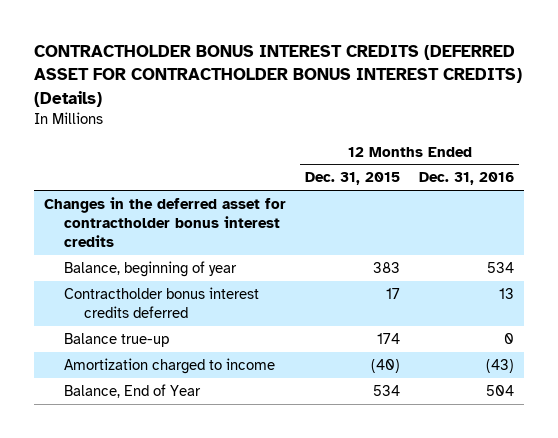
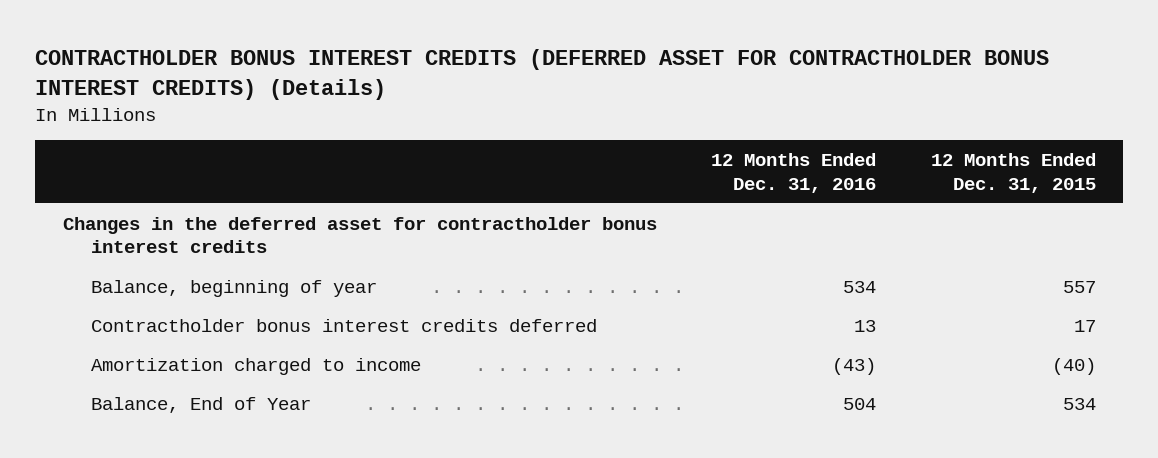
[372,261,400,273] 383 -> [1062,280,1096,293] 557
[63,332,169,347] Balance true-up -> none

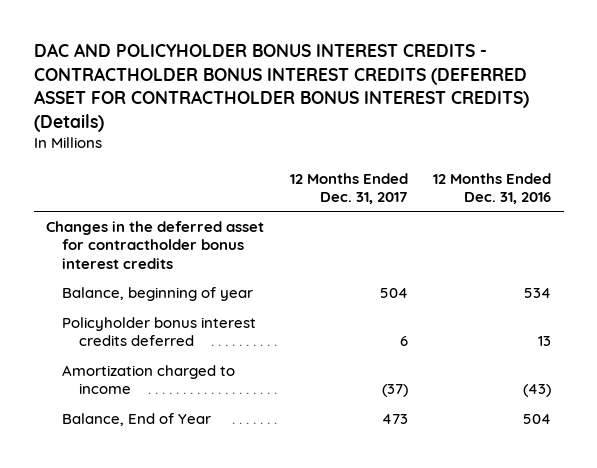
[35,49,1050,100] CONTRACTHOLDER BONUS INTEREST CREDITS (DEFERRED ASSET FOR CONTRACTHOLDER BONUS INTEREST CREDITS) (Details) -> [33,43,529,132] DAC AND POLICYHOLDER BONUS INTEREST CREDITS - CONTRACTHOLDER BONUS INTEREST CREDITS (DEFERRED ASSET FOR CONTRACTHOLDER BONUS INTEREST CREDITS) (Details)
[930,152,1096,193] 12 Months Ended Dec. 31, 2015 -> none
none -> [289,172,408,204] 12 Months Ended Dec. 31, 2017
[91,318,598,332] Contractholder bonus interest credits deferred -> [62,317,257,347] Policyholder bonus interest credits deferred

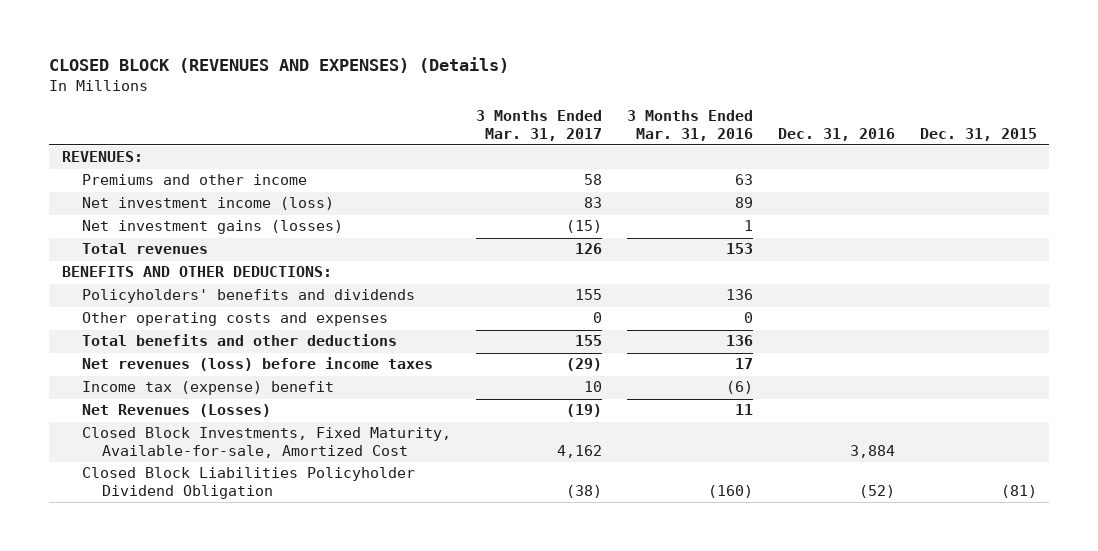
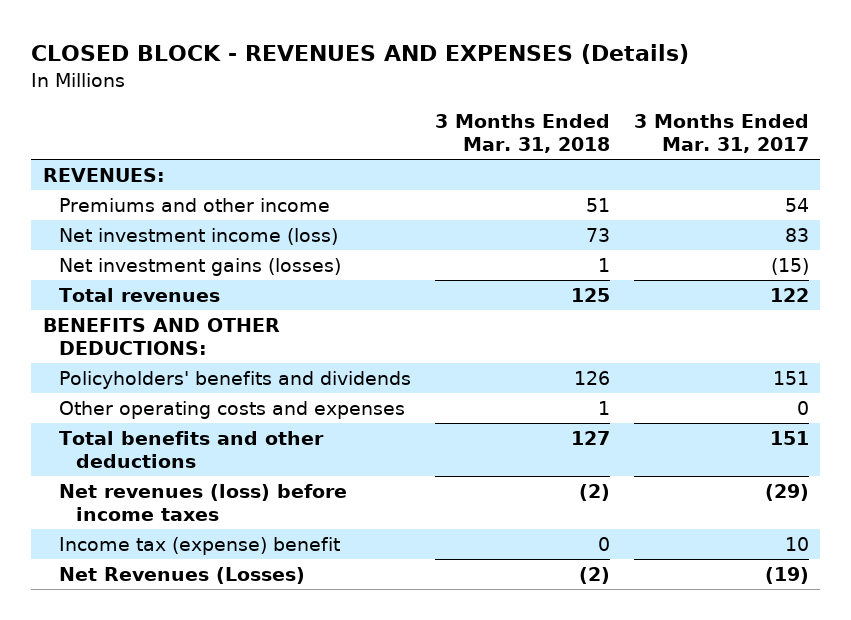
[49,57,510,74] CLOSED BLOCK (REVENUES AND EXPENSES) (Details) -> [31,43,690,64] CLOSED BLOCK - REVENUES AND EXPENSES (Details)
[626,110,753,141] 3 Months Ended Mar. 31, 2016 -> none
[777,127,895,141] Dec. 31, 2016 -> none
[919,127,1037,141] Dec. 31, 2015 -> none
none -> [434,113,610,154] 3 Months Ended Mar. 31, 2018
[583,174,602,186] 58 -> [784,198,809,213] 54
[574,243,602,255] 126 -> [769,288,809,303] 122
[574,289,602,301] 155 -> [772,371,809,386] 151
[574,335,602,347] 155 -> [769,431,809,446] 151
[81,427,451,458] Closed Block Investments, Fixed Maturity, Available-for-sale, Amortized Cost -> none
[81,467,415,499] Closed Block Liabilities Policyholder Dividend Obligation -> none

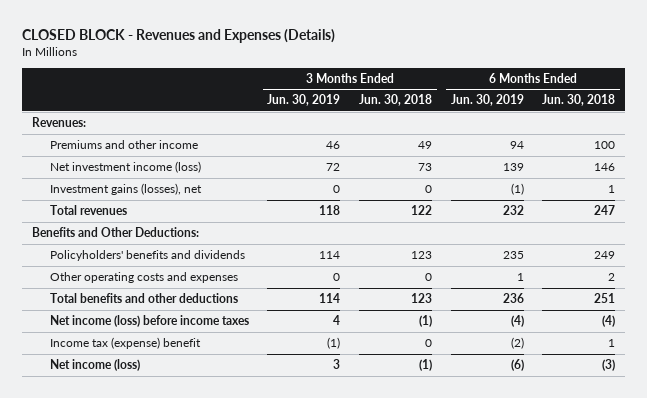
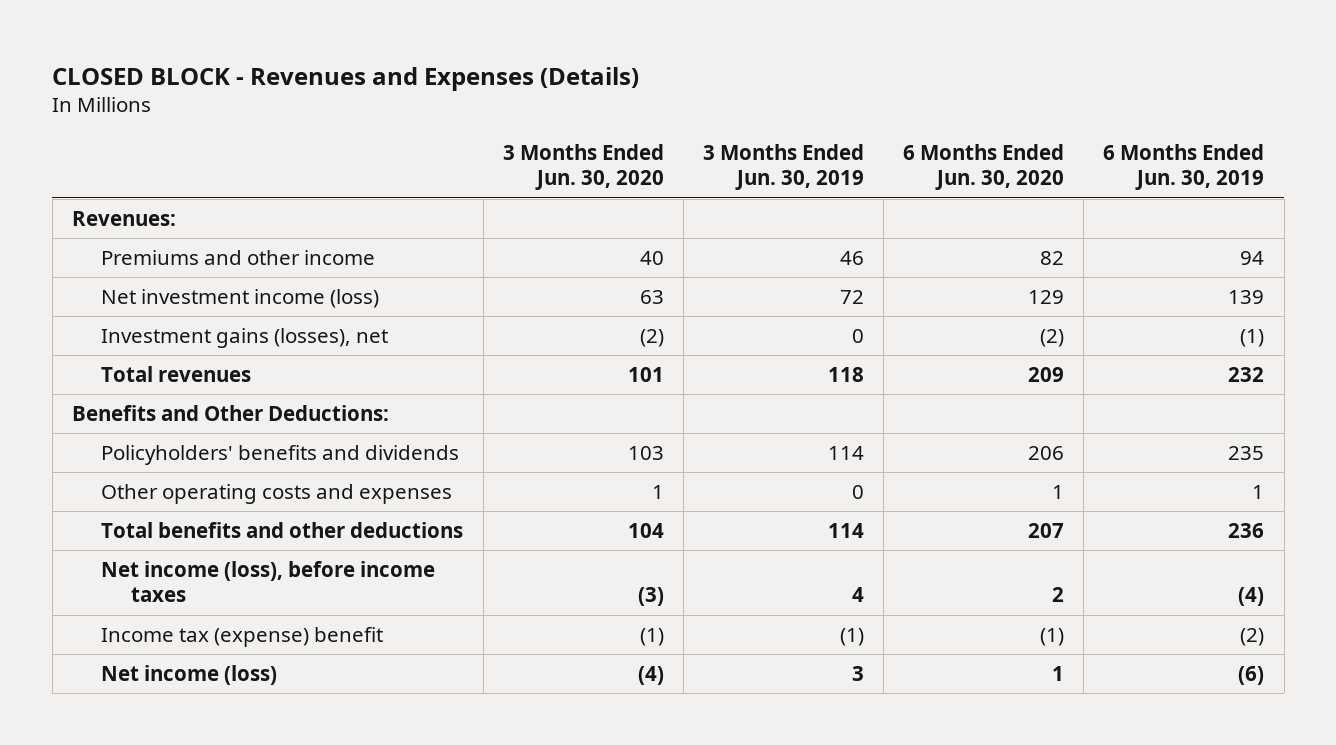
[358,94,432,107] Jun. 30, 2018 -> none
[542,94,616,107] Jun. 30, 2018 -> none
none -> [502,144,664,191] 3 Months Ended Jun. 30, 2020
none -> [903,144,1065,191] 6 Months Ended Jun. 30, 2020
[49,315,249,328] Net income (loss) before income taxes -> [101,561,436,603] Net income (loss), before income taxes

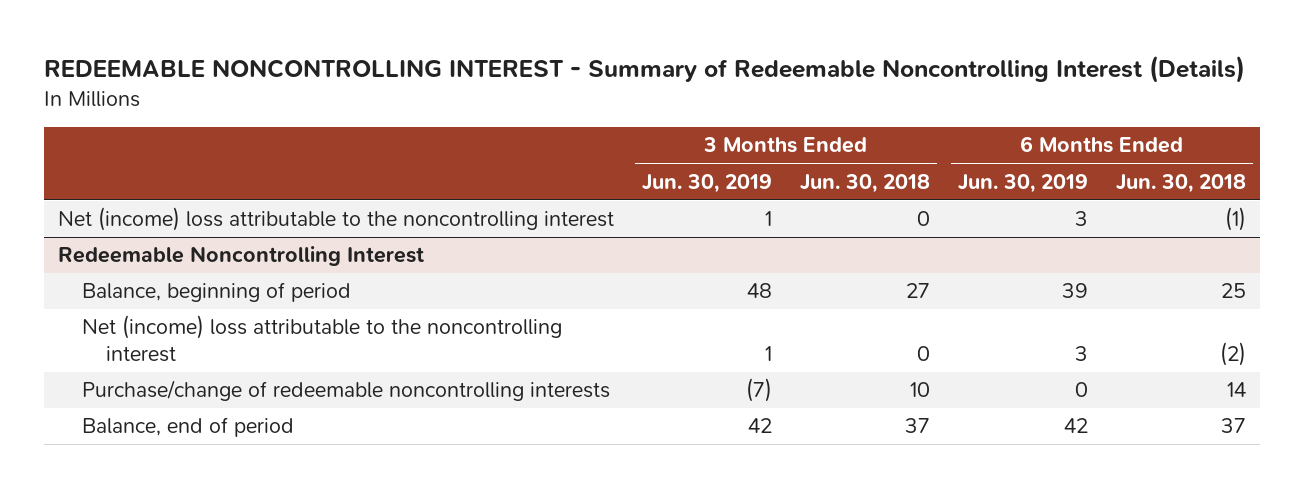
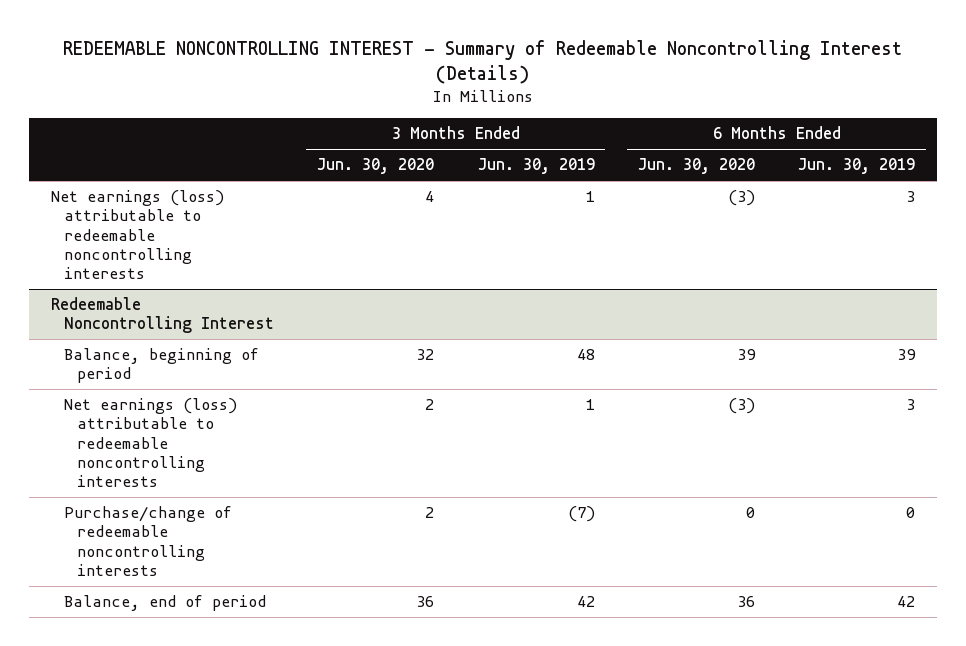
[799,173,930,193] Jun. 30, 2018 -> none
[1116,173,1247,193] Jun. 30, 2018 -> none
none -> [317,158,435,175] Jun. 30, 2020
none -> [637,158,755,175] Jun. 30, 2020
[57,207,614,232] Net (income) loss attributable to the noncontrolling interest -> [51,190,225,280] Net earnings (loss) attributable to redeemable noncontrolling interests
[81,315,562,362] Net (income) loss attributable to the noncontrolling interest -> [63,398,237,488] Net earnings (loss) attributable to redeemable noncontrolling interests

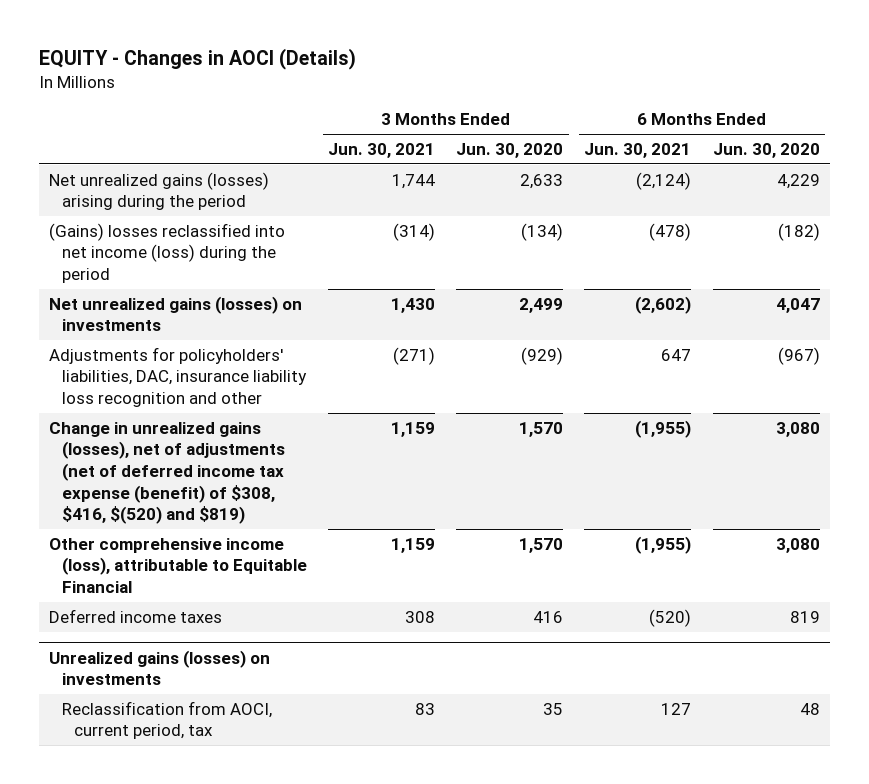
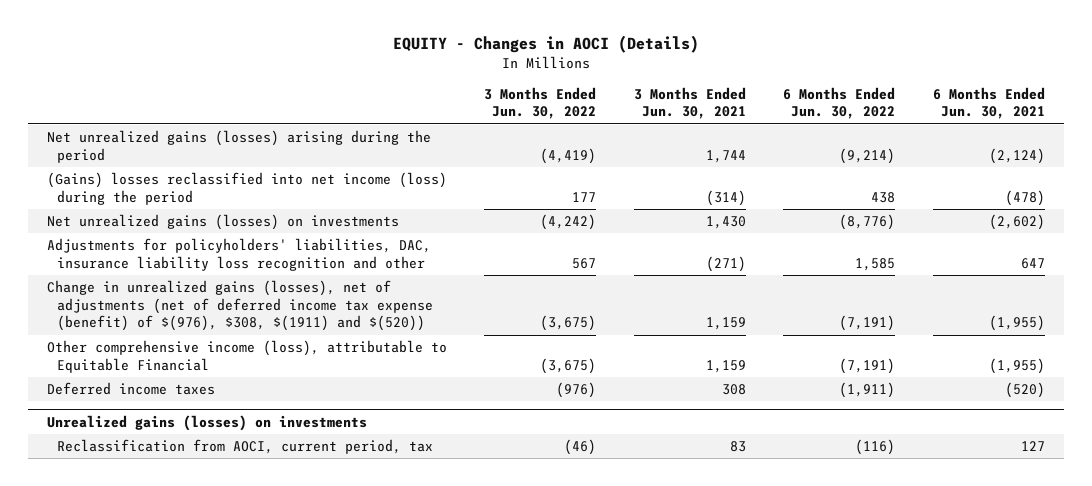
[456,142,564,158] Jun. 30, 2020 -> none
[712,142,820,158] Jun. 30, 2020 -> none
none -> [484,86,597,120] 3 Months Ended Jun. 30, 2022
none -> [783,86,896,120] 6 Months Ended Jun. 30, 2022
[49,421,285,525] Change in unrealized gains (losses), net of adjustments (net of deferred income tax expense (benefit) of $308, $416, $(520) and $819) -> [46,280,433,332] Change in unrealized gains (losses), net of adjustments (net of deferred income tax expense (benefit) of $(976), $308, $(1911) and $(520))

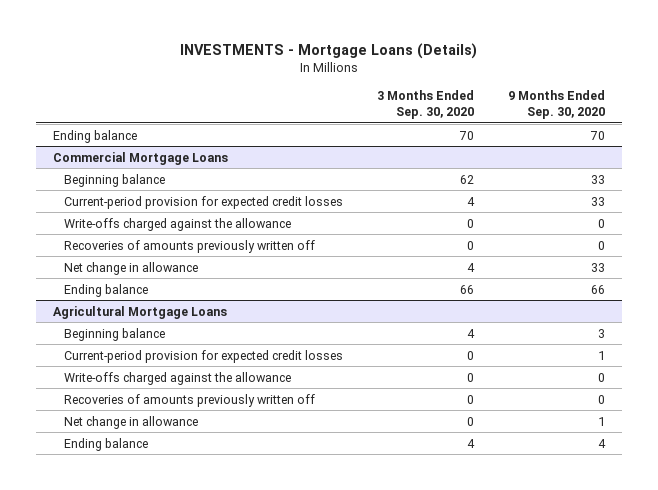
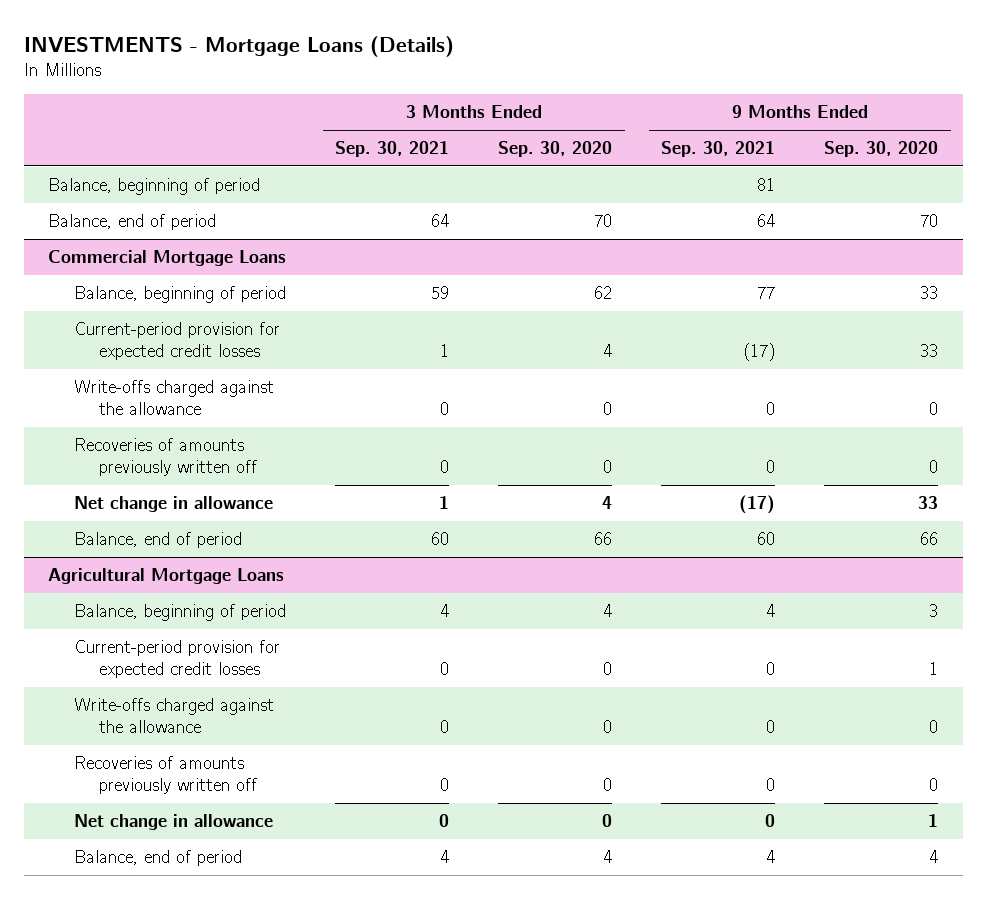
none -> [335,141,450,158] Sep. 30, 2021
none -> [661,141,776,158] Sep. 30, 2021
[52,129,137,143] Ending balance -> none
none -> [48,178,261,196] Balance, beginning of period
none -> [48,214,217,231] Balance, end of period
[64,173,166,187] Beginning balance -> [73,286,286,304] Balance, beginning of period
[64,283,149,297] Ending balance -> [73,532,242,549] Balance, end of period
[64,327,166,341] Beginning balance -> [73,604,286,622] Balance, beginning of period
[64,437,149,451] Ending balance -> none
none -> [73,850,242,867] Balance, end of period

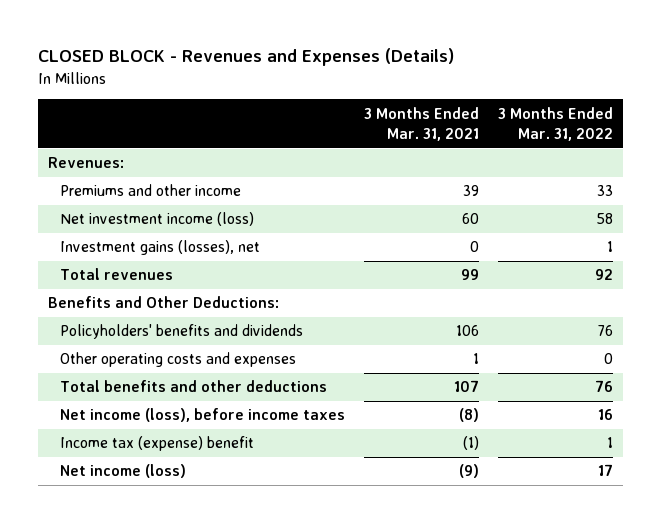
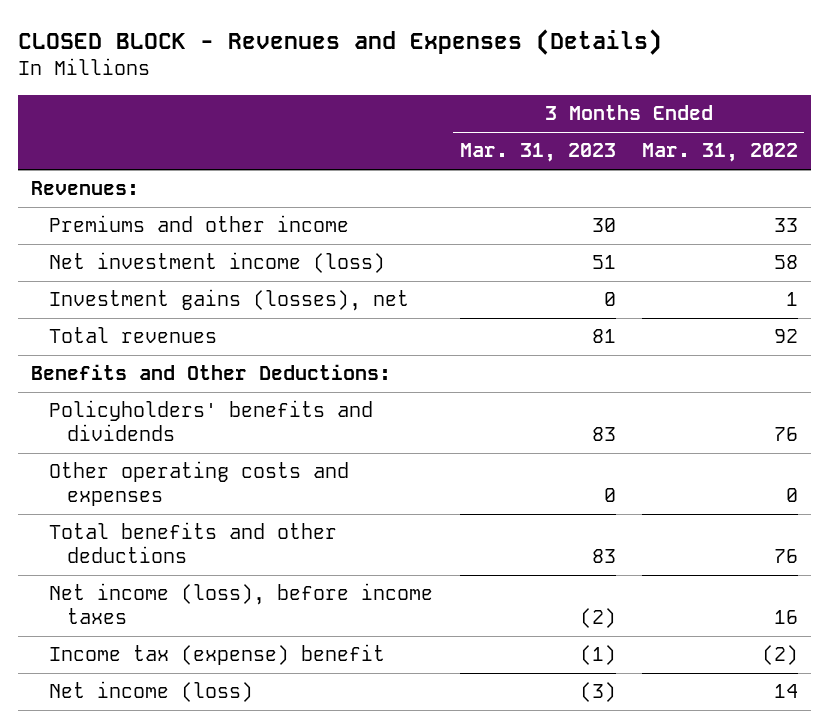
[364,106,480,141] 3 Months Ended Mar. 31, 2021 -> none
none -> [459,143,616,163] Mar. 31, 2023
[607,437,614,449] 1 -> [761,645,798,666] (2)
[598,464,614,477] 17 -> [773,684,798,699] 14

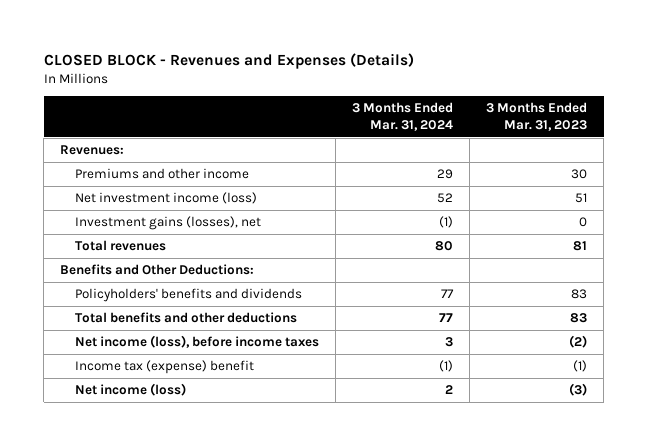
[641,143,798,163] Mar. 31, 2022 -> none
none -> [351,102,453,132] 3 Months Ended Mar. 31, 2024
[49,461,350,507] Other operating costs and expenses -> none

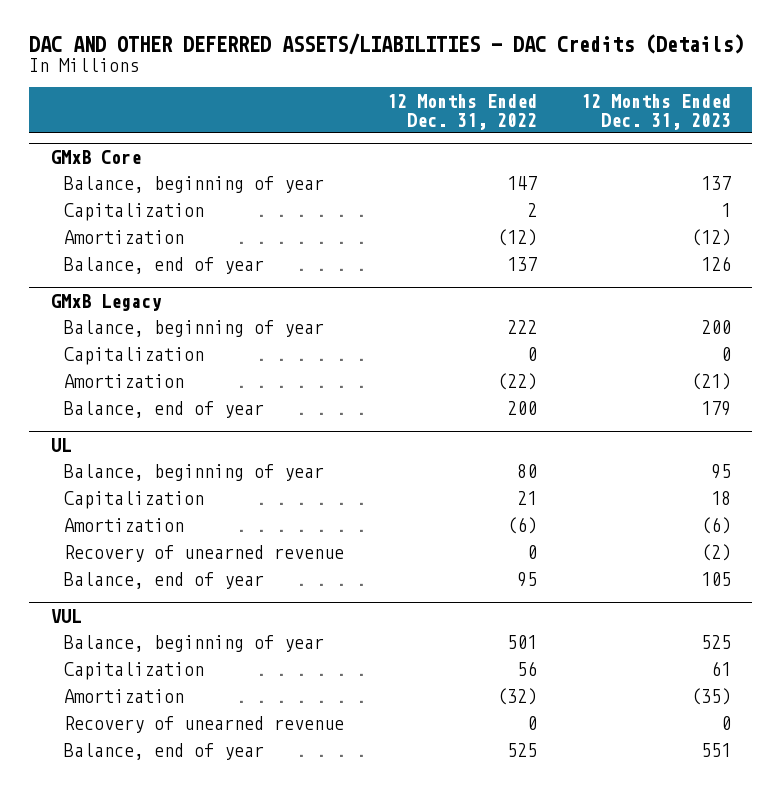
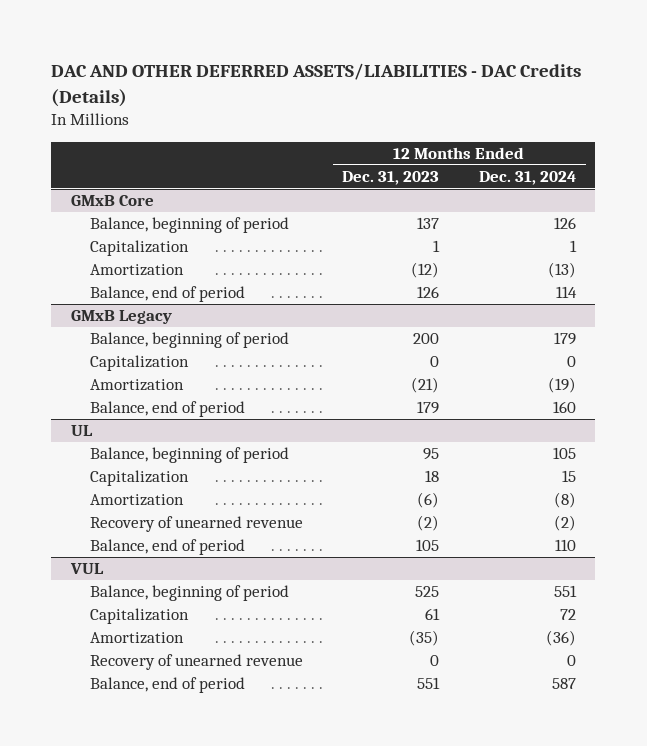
[387,93,538,130] 12 Months Ended Dec. 31, 2022 -> none
none -> [478,170,576,185] Dec. 31, 2024
[64,176,325,194] Balance, beginning of year -> [89,217,289,234] Balance, beginning of period
[64,257,265,275] Balance, end of year -> [89,286,245,303] Balance, end of period
[64,320,325,338] Balance, beginning of year -> [89,332,289,349] Balance, beginning of period
[64,401,265,419] Balance, end of year -> [89,401,245,418] Balance, end of period
[64,464,325,482] Balance, beginning of year -> [89,447,289,464] Balance, beginning of period
[64,572,265,590] Balance, end of year -> [89,539,245,556] Balance, end of period
[64,635,325,653] Balance, beginning of year -> [89,585,289,602] Balance, beginning of period
[64,743,265,761] Balance, end of year -> [89,677,245,694] Balance, end of period

